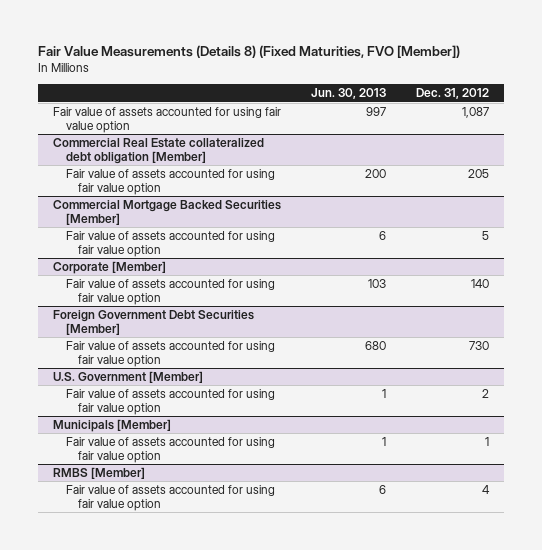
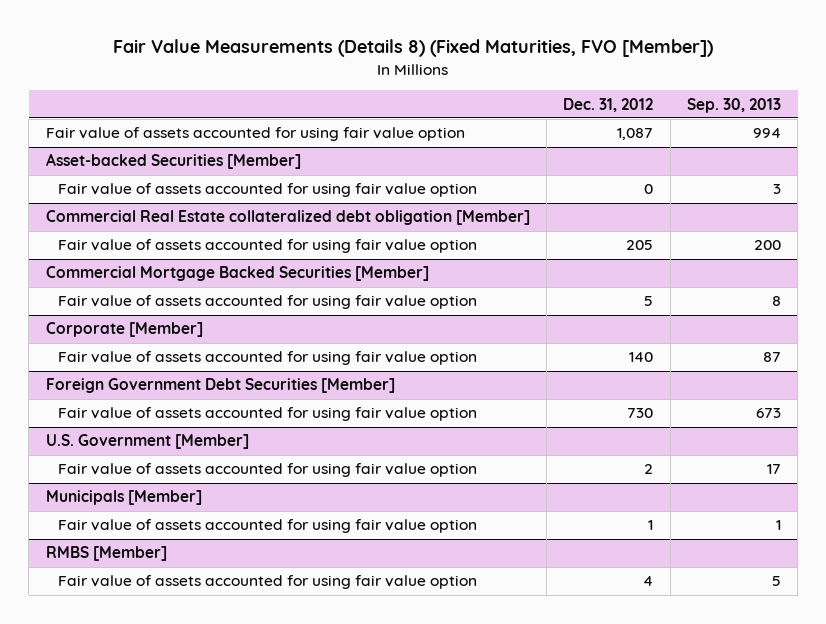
[311,88,387,100] Jun. 30, 2013 -> none
none -> [686,97,781,113] Sep. 30, 2013
none -> [45,153,301,170] Asset-backed Securities [Member]
none -> [58,183,478,198] Fair value of assets accounted for using fair value option

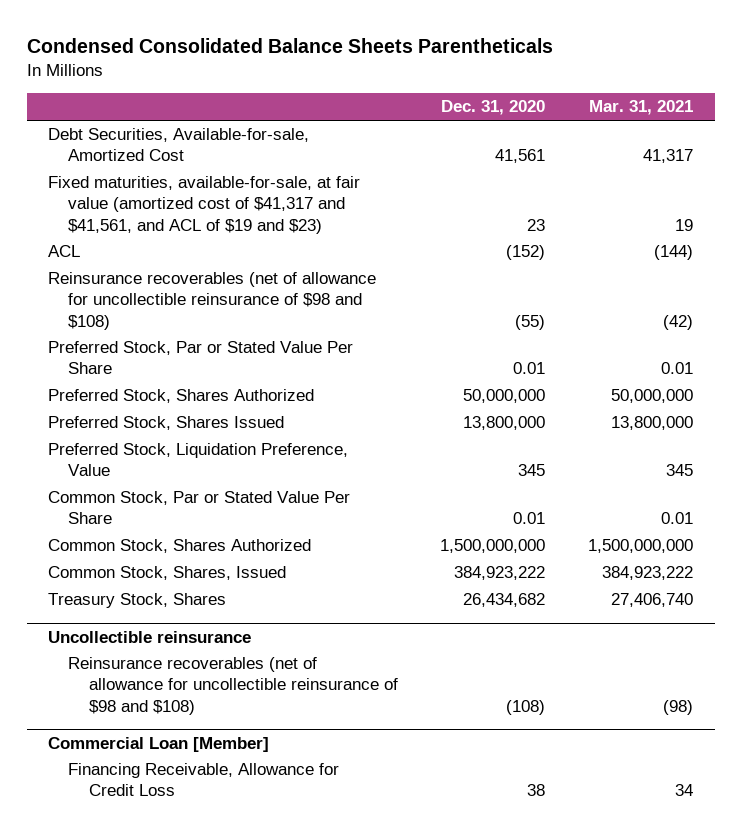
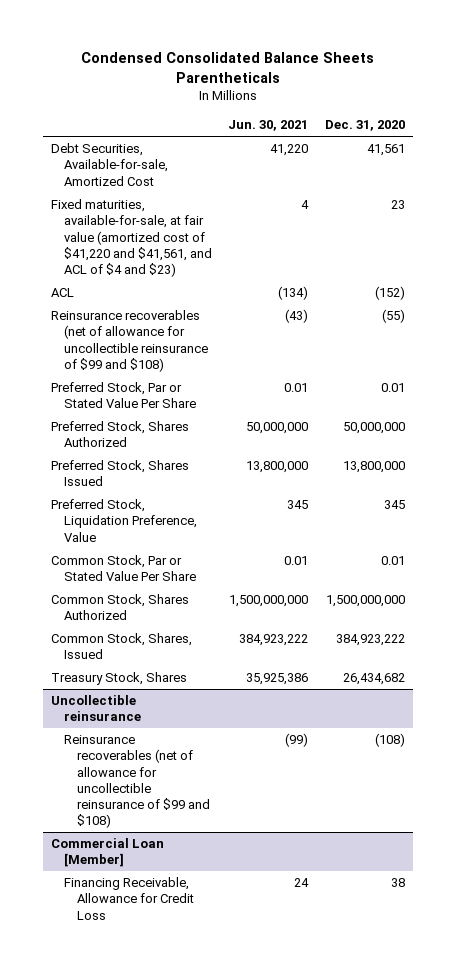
[589,100,694,116] Mar. 31, 2021 -> none
none -> [228,120,309,132] Jun. 30, 2021
[48,176,361,234] Fixed maturities, available-for-sale, at fair value (amortized cost of $41,317 and $41,561, and ACL of $19 and $23) -> [51,199,212,278] Fixed maturities, available-for-sale, at fair value (amortized cost of $41,220 and $41,561, and ACL of $4 and $23)
[48,272,377,330] Reinsurance recoverables (net of allowance for uncollectible reinsurance of $98 and $108) -> [51,310,208,372] Reinsurance recoverables (net of allowance for uncollectible reinsurance of $99 and $108)
[68,657,398,715] Reinsurance recoverables (net of allowance for uncollectible reinsurance of $98 and $108) -> [63,735,210,829] Reinsurance recoverables (net of allowance for uncollectible reinsurance of $99 and $108)

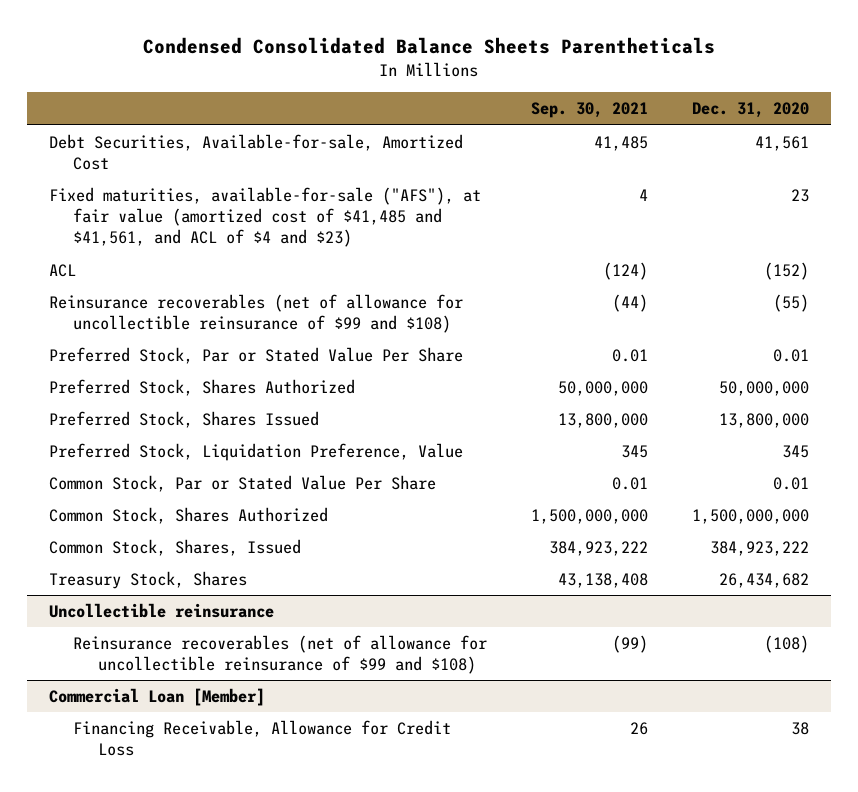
[228,120,309,132] Jun. 30, 2021 -> none
none -> [531,102,649,119] Sep. 30, 2021
[51,199,212,278] Fixed maturities, available-for-sale, at fair value (amortized cost of $41,220 and $41,561, and ACL of $4 and $23) -> [49,186,482,248] Fixed maturities, available-for-sale ("AFS"), at fair value (amortized cost of $41,485 and $41,561, and ACL of $4 and $23)

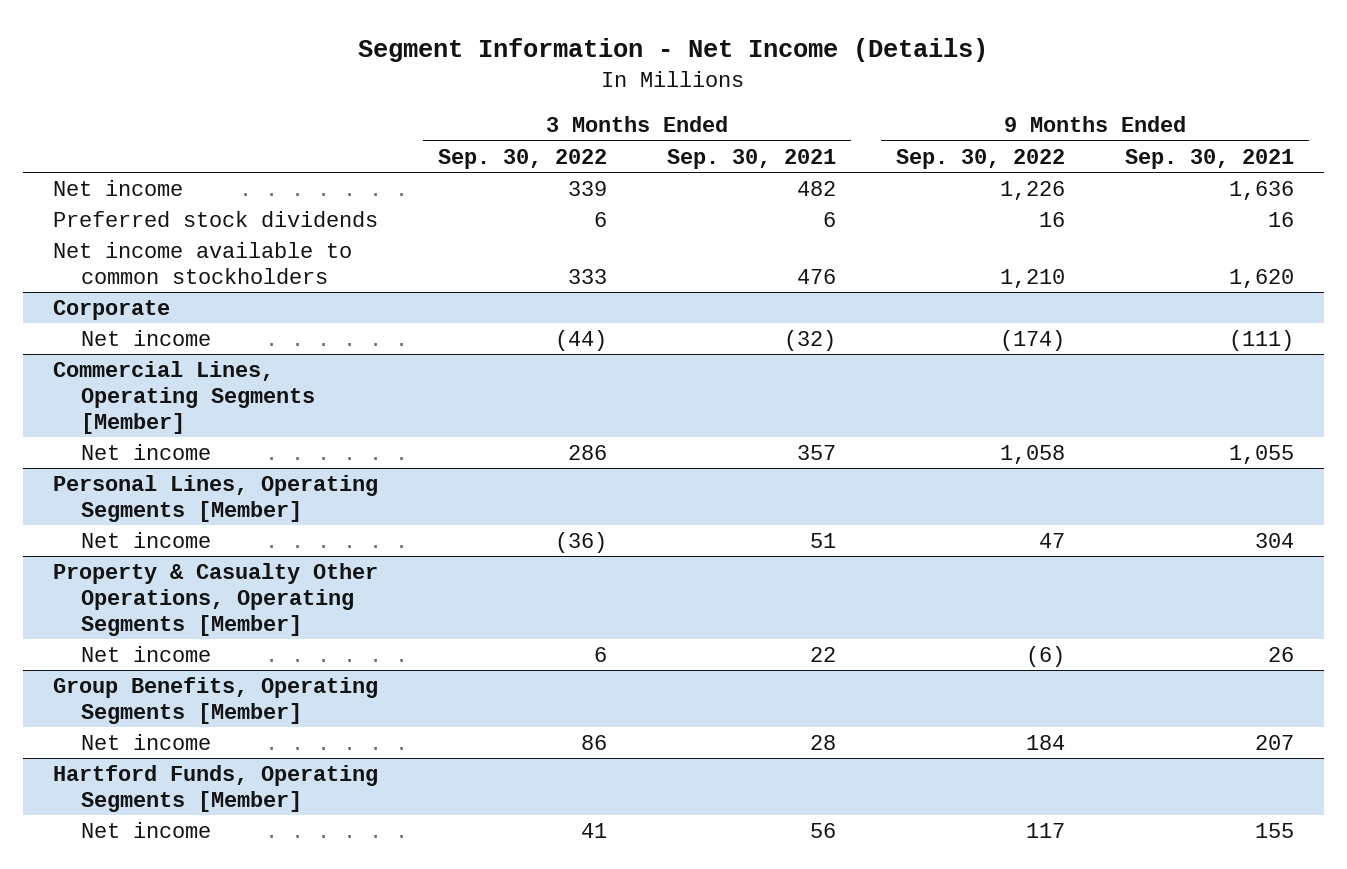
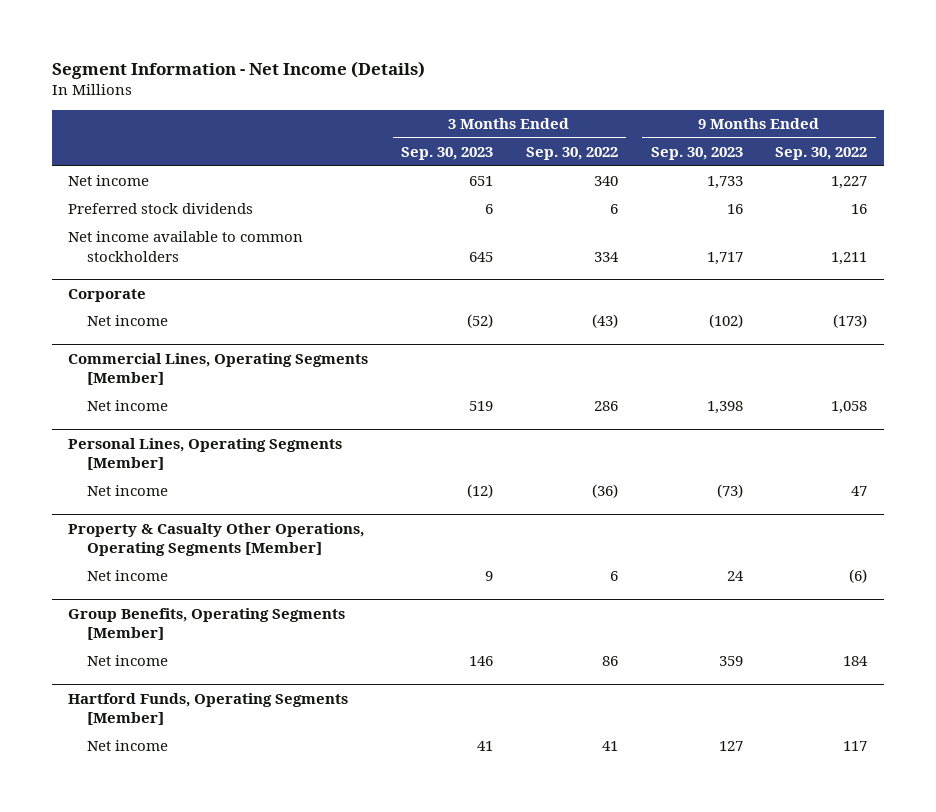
[666,148,836,169] Sep. 30, 2021 -> none
[1124,148,1294,169] Sep. 30, 2021 -> none
none -> [401,147,494,161] Sep. 30, 2023
none -> [650,147,743,161] Sep. 30, 2023
[568,180,608,196] 339 -> [593,176,618,187] 340
[999,180,1065,200] 1,226 -> [831,176,868,190] 1,227
[568,268,608,284] 333 -> [593,251,619,262] 334
[999,268,1065,288] 1,210 -> [831,251,868,265] 1,211
[555,329,608,351] (44) -> [591,314,618,329] (43)
[999,329,1065,351] (174) -> [833,314,868,329] (173)

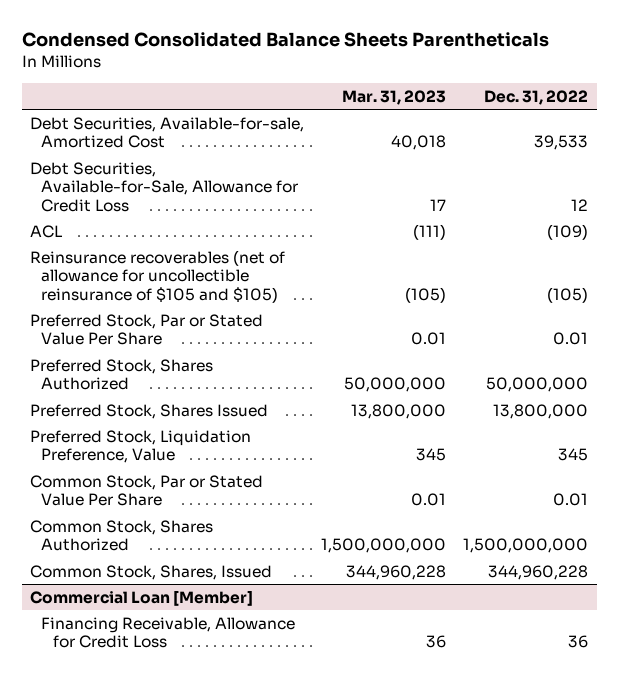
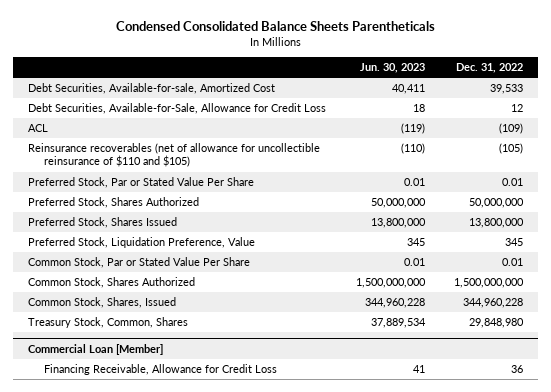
[342,89,447,105] Mar. 31, 2023 -> none
none -> [359,62,425,73] Jun. 30, 2023
[30,249,286,303] Reinsurance recoverables (net of allowance for uncollectible reinsurance of $105 and $105) -> [28,143,321,168] Reinsurance recoverables (net of allowance for uncollectible reinsurance of $110 and $105)
none -> [28,317,189,329] Treasury Stock, Common, Shares

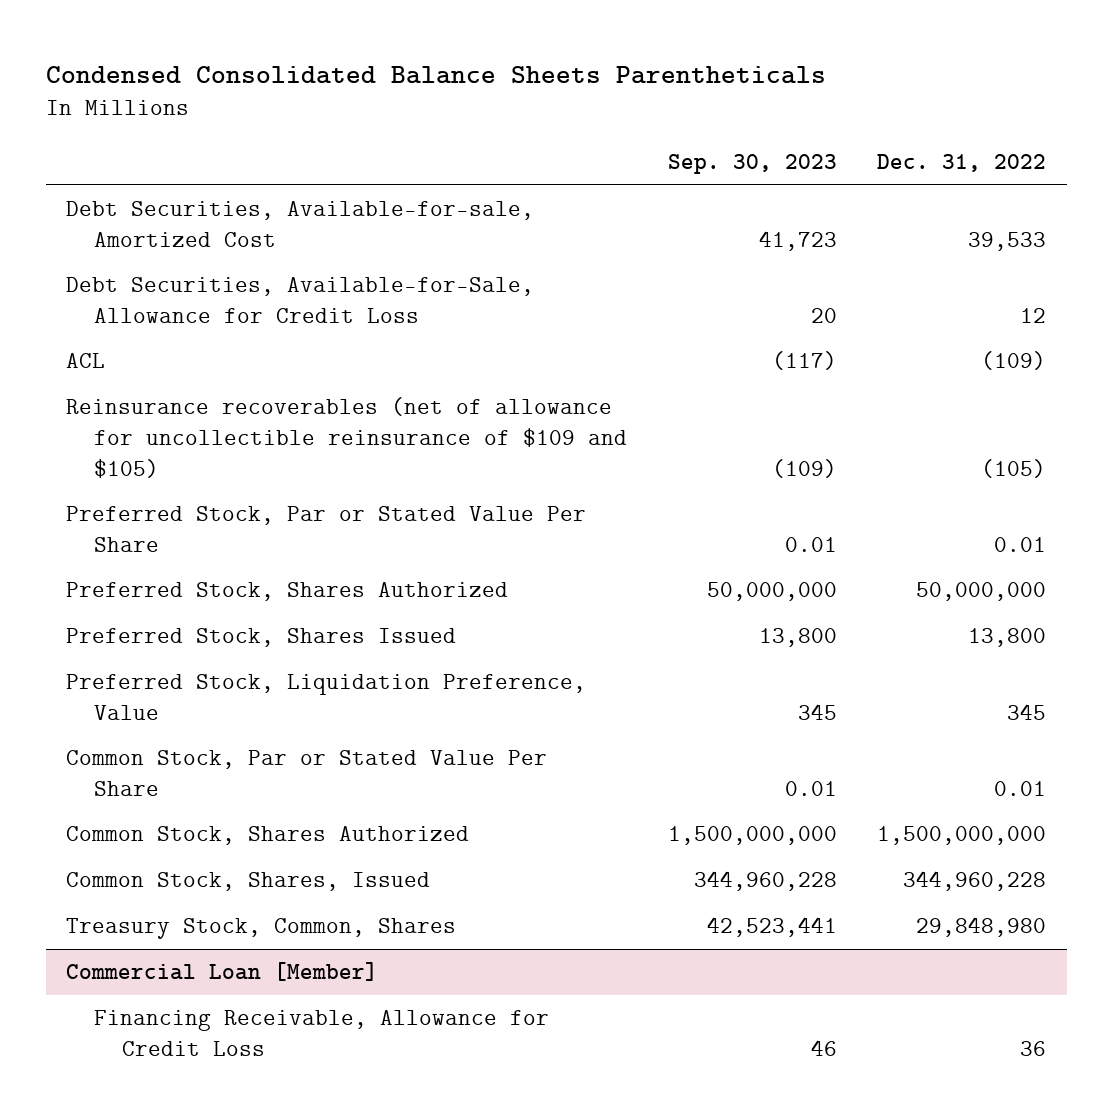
[359,62,425,73] Jun. 30, 2023 -> none
none -> [667,154,837,175] Sep. 30, 2023
[28,143,321,168] Reinsurance recoverables (net of allowance for uncollectible reinsurance of $110 and $105) -> [66,397,628,478] Reinsurance recoverables (net of allowance for uncollectible reinsurance of $109 and $105)
[469,218,525,229] 13,800,000 -> [968,628,1047,648] 13,800

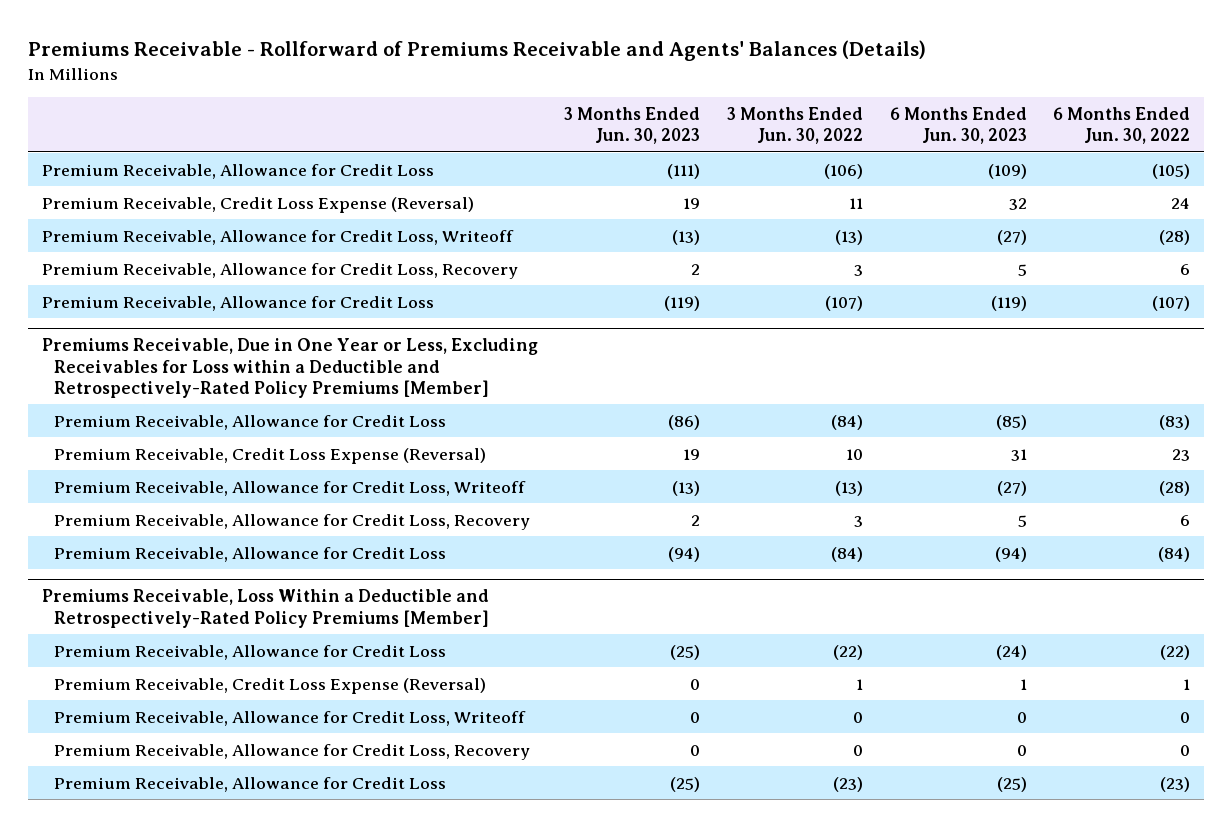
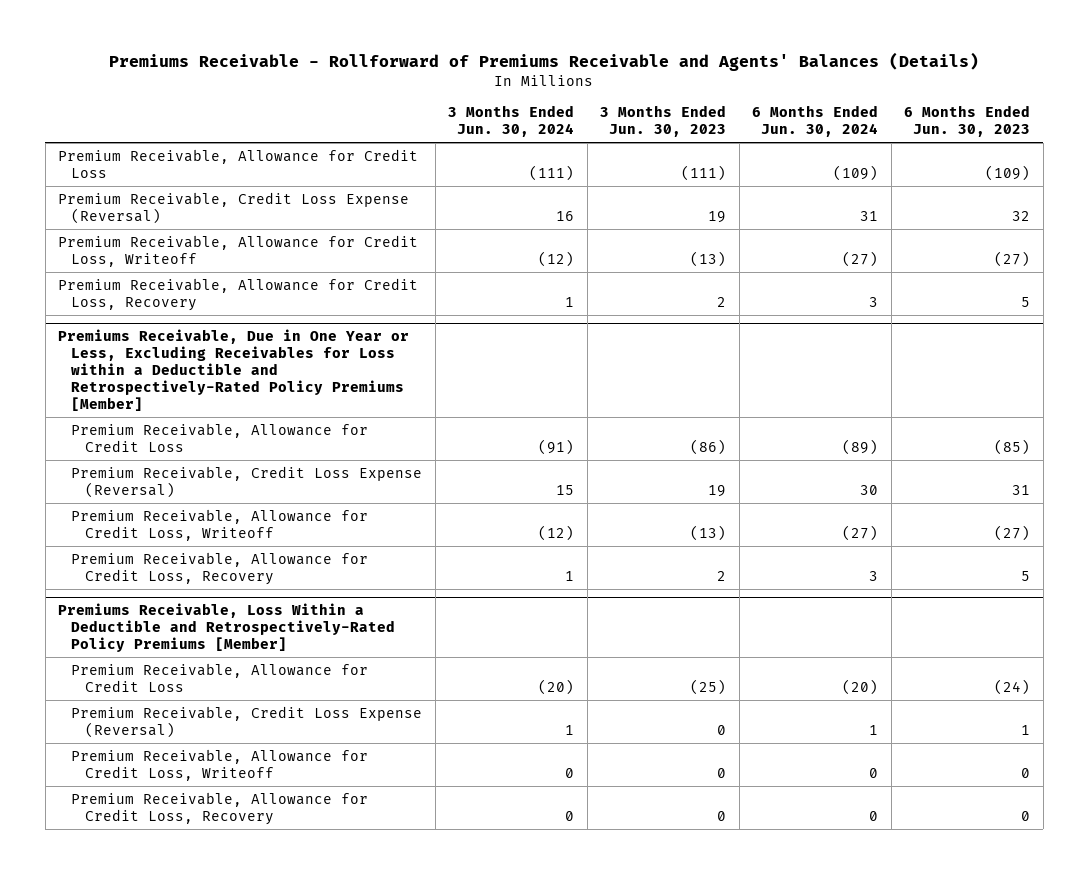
[726,106,863,145] 3 Months Ended Jun. 30, 2022 -> none
[1053,106,1191,145] 6 Months Ended Jun. 30, 2022 -> none
none -> [448,105,575,138] 3 Months Ended Jun. 30, 2024
none -> [752,105,879,138] 6 Months Ended Jun. 30, 2024
[41,295,434,311] Premium Receivable, Allowance for Credit Loss -> none
[54,546,447,562] Premium Receivable, Allowance for Credit Loss -> none
[54,776,447,792] Premium Receivable, Allowance for Credit Loss -> none

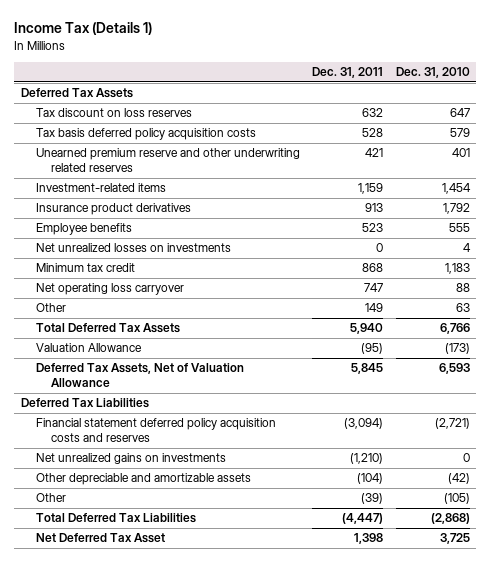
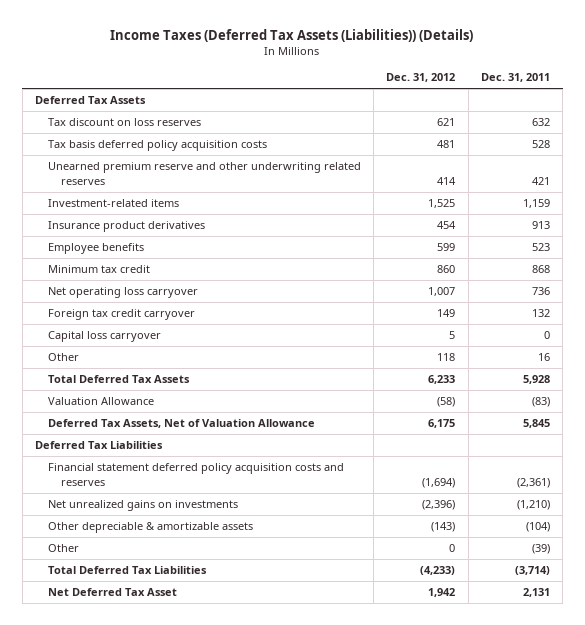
[14,22,153,36] Income Tax (Details 1) -> [110,28,474,42] Income Taxes (Deferred Tax Assets (Liabilities)) (Details)
[395,67,470,79] Dec. 31, 2010 -> none
none -> [386,72,456,82] Dec. 31, 2012
[35,243,231,253] Net unrealized losses on investments -> none
[364,283,384,293] 747 -> [531,287,550,296] 736
none -> [47,309,195,321] Foreign tax credit carryover
none -> [47,331,161,343] Capital loss carryover
[365,303,384,313] 149 -> [537,353,550,362] 16
[350,323,384,335] 5,940 -> [522,375,550,385] 5,928
[361,343,384,355] (95) -> [531,397,550,408] (83)
[344,418,384,430] (3,094) -> [516,477,550,488] (2,361)
[35,473,251,486] Other depreciable and amortizable assets -> [47,522,253,534] Other depreciable & amortizable assets
[342,513,384,525] (4,447) -> [514,566,550,576] (3,714)
[354,533,384,545] 1,398 -> [522,588,550,598] 2,131

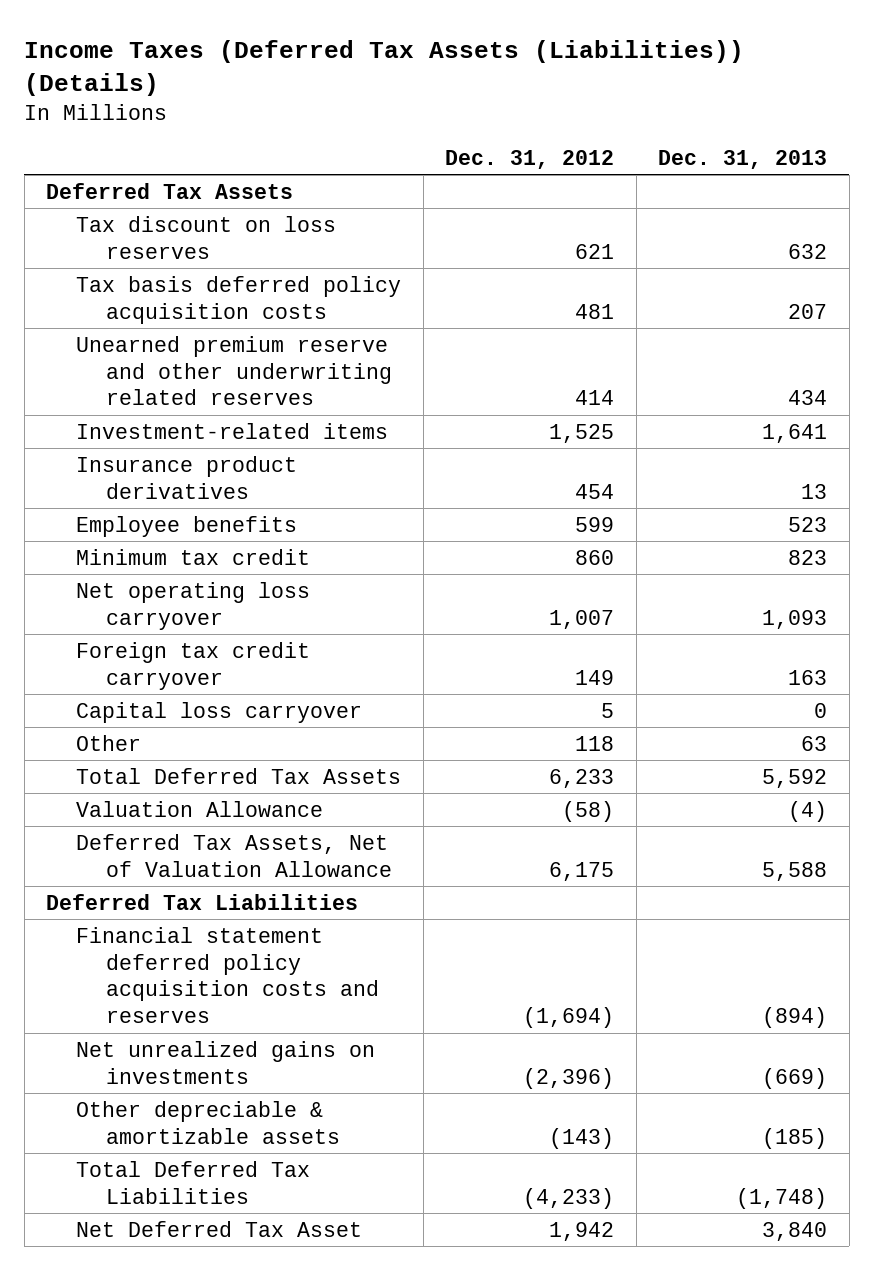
[480,72,550,82] Dec. 31, 2011 -> none
none -> [658,149,828,169] Dec. 31, 2013
[47,544,79,553] Other -> none

